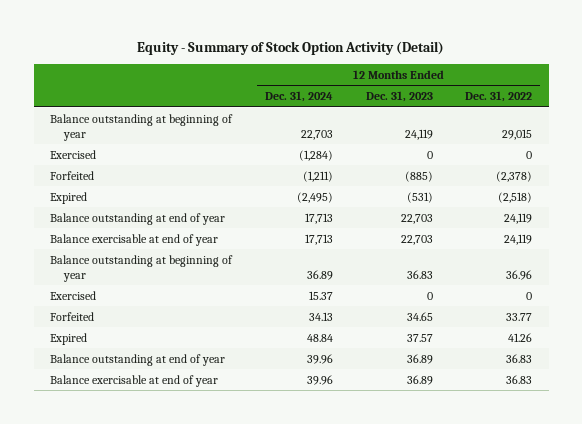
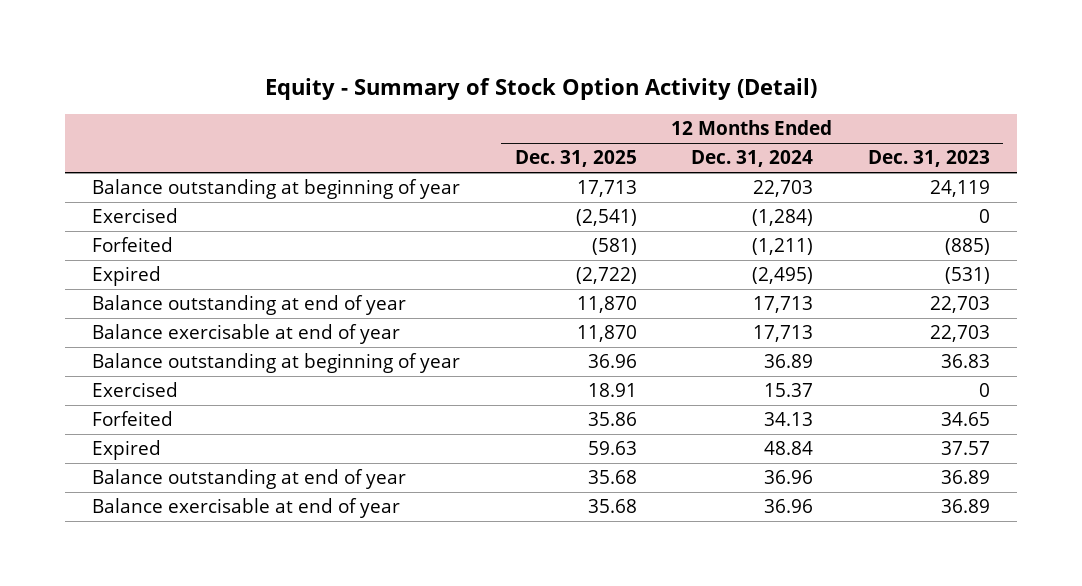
[465,91,533,103] Dec. 31, 2022 -> none
none -> [514,150,637,168] Dec. 31, 2025
[306,353,333,364] 39.96 -> [764,470,814,485] 36.96
[306,374,333,385] 39.96 -> [764,499,814,514] 36.96

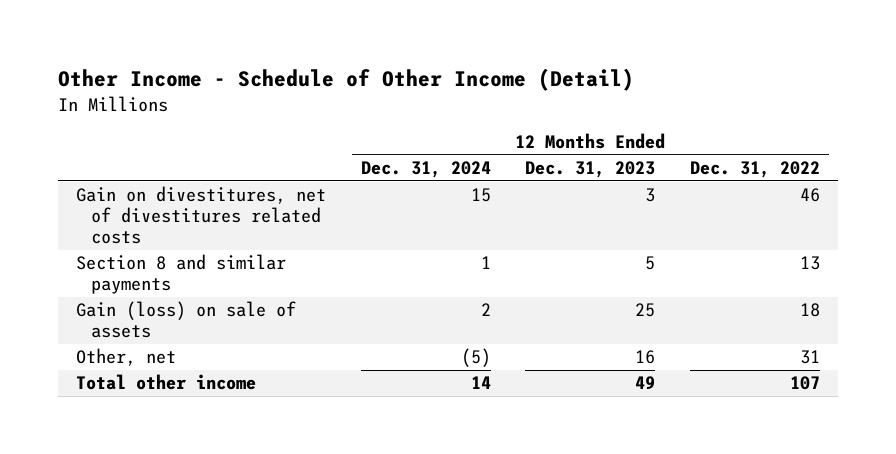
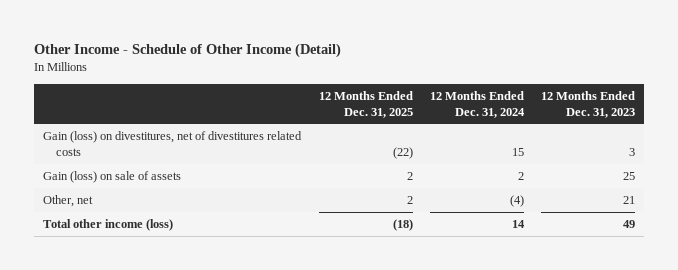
[690,161,821,179] Dec. 31, 2022 -> none
none -> [318,90,413,118] 12 Months Ended Dec. 31, 2025
[75,254,286,295] Section 8 and similar payments -> none
[75,186,326,245] Gain on divestitures, net of divestitures related costs -> [43,130,303,156] Gain (loss) on divestitures, net of divestitures related costs
[460,348,491,368] (5) -> [509,194,524,207] (4)
[635,350,656,365] 16 -> [623,195,636,204] 21
[75,374,256,391] Total other income -> [43,218,174,231] Total other income (loss)

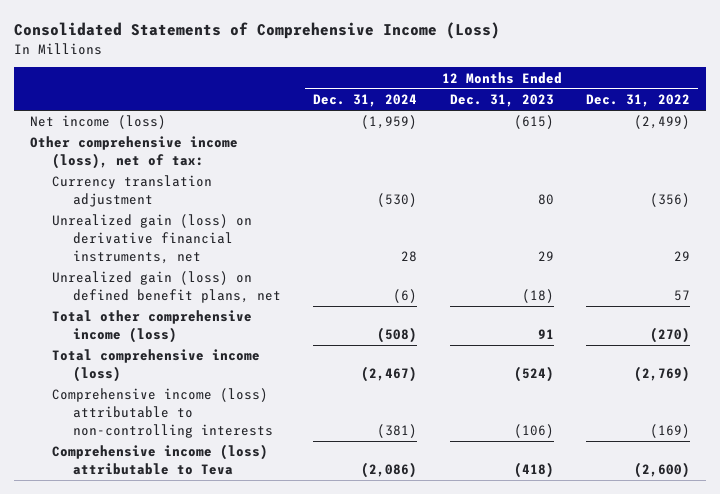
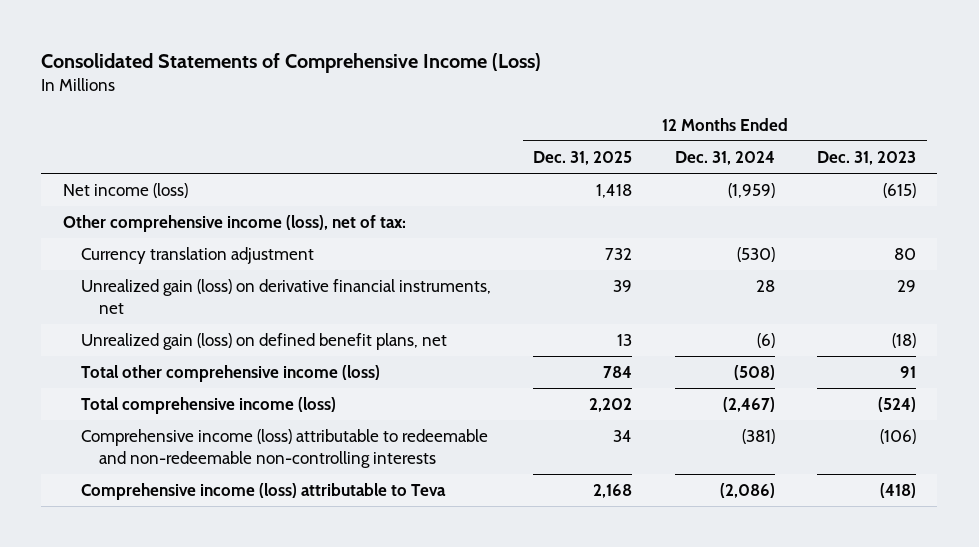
[586,94,691,108] Dec. 31, 2022 -> none
none -> [533,150,633,165] Dec. 31, 2025
[51,388,274,438] Comprehensive income (loss) attributable to non-controlling interests -> [80,429,488,468] Comprehensive income (loss) attributable to redeemable and non-redeemable non-controlling interests

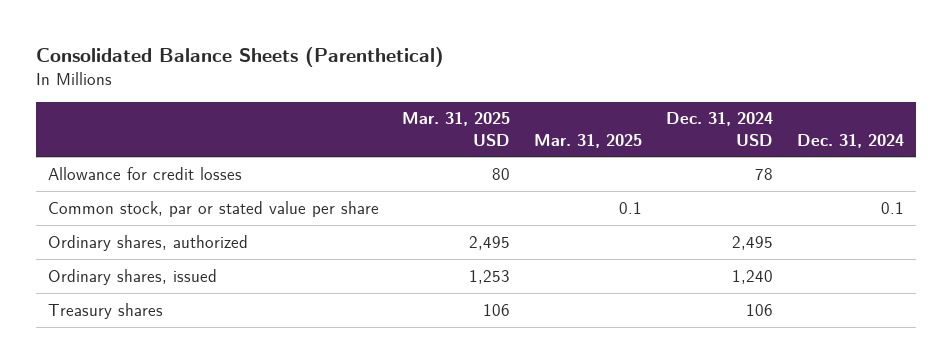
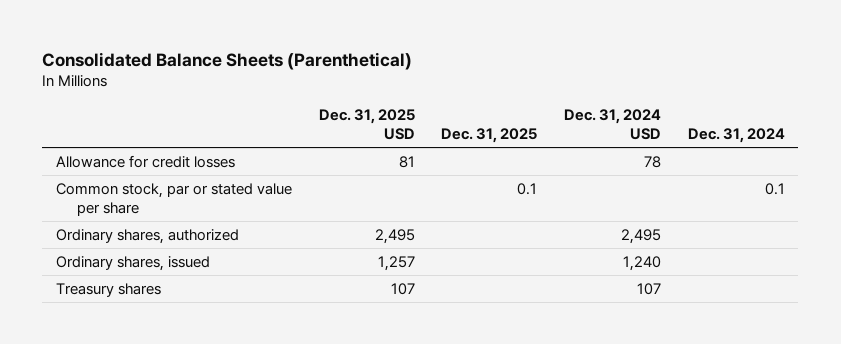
[402,112,511,146] Mar. 31, 2025 USD -> none
[534,133,643,148] Mar. 31, 2025 -> none
none -> [318,109,415,141] Dec. 31, 2025 USD
none -> [441,128,538,144] Dec. 31, 2025
[746,303,774,316] 106 -> [637,282,662,295] 107

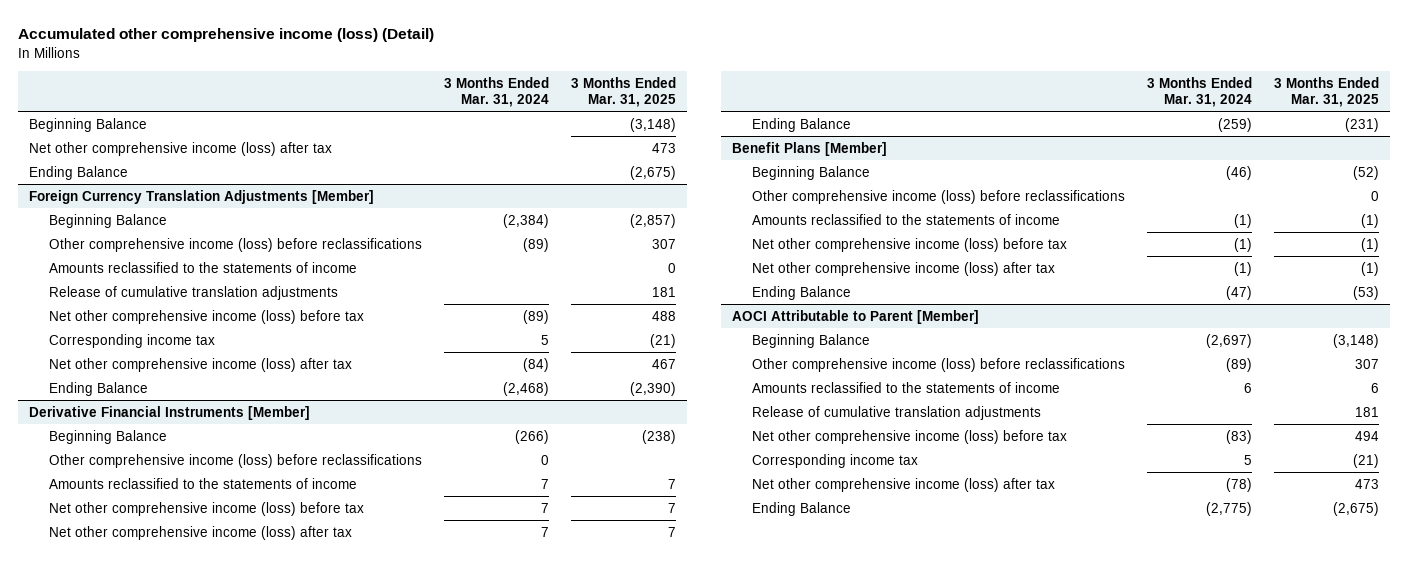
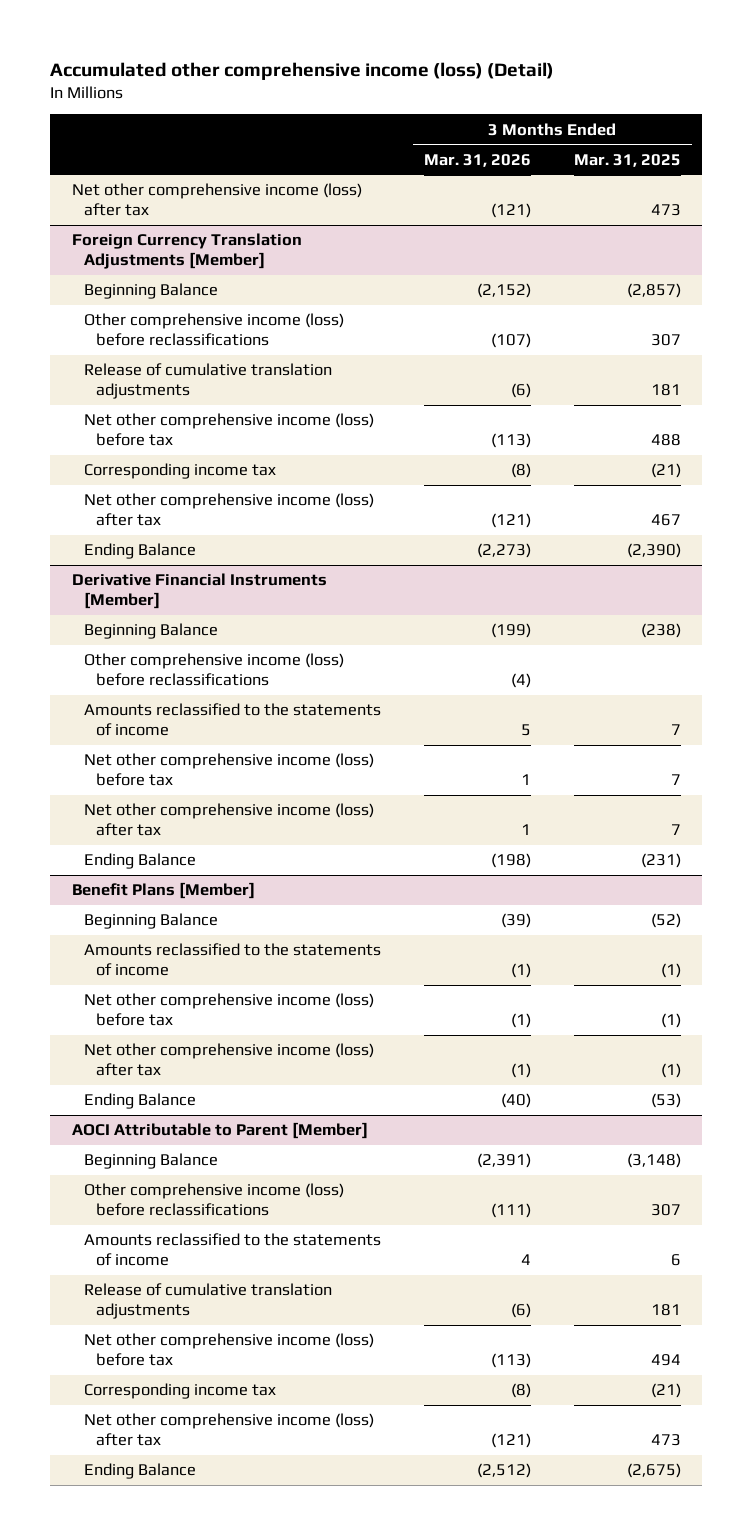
[443,76,549,107] 3 Months Ended Mar. 31, 2024 -> none
none -> [423,153,531,167] Mar. 31, 2026
[29,117,148,132] Beginning Balance -> none
[29,165,129,180] Ending Balance -> none
[48,261,357,273] Amounts reclassified to the statements of income -> none
[751,189,1125,204] Other comprehensive income (loss) before reclassifications -> none

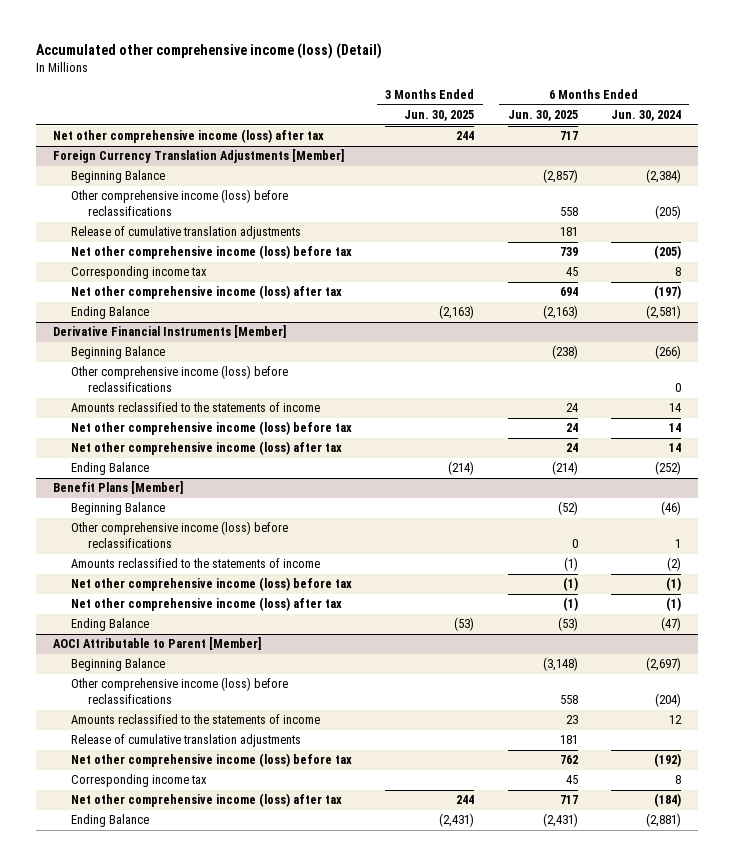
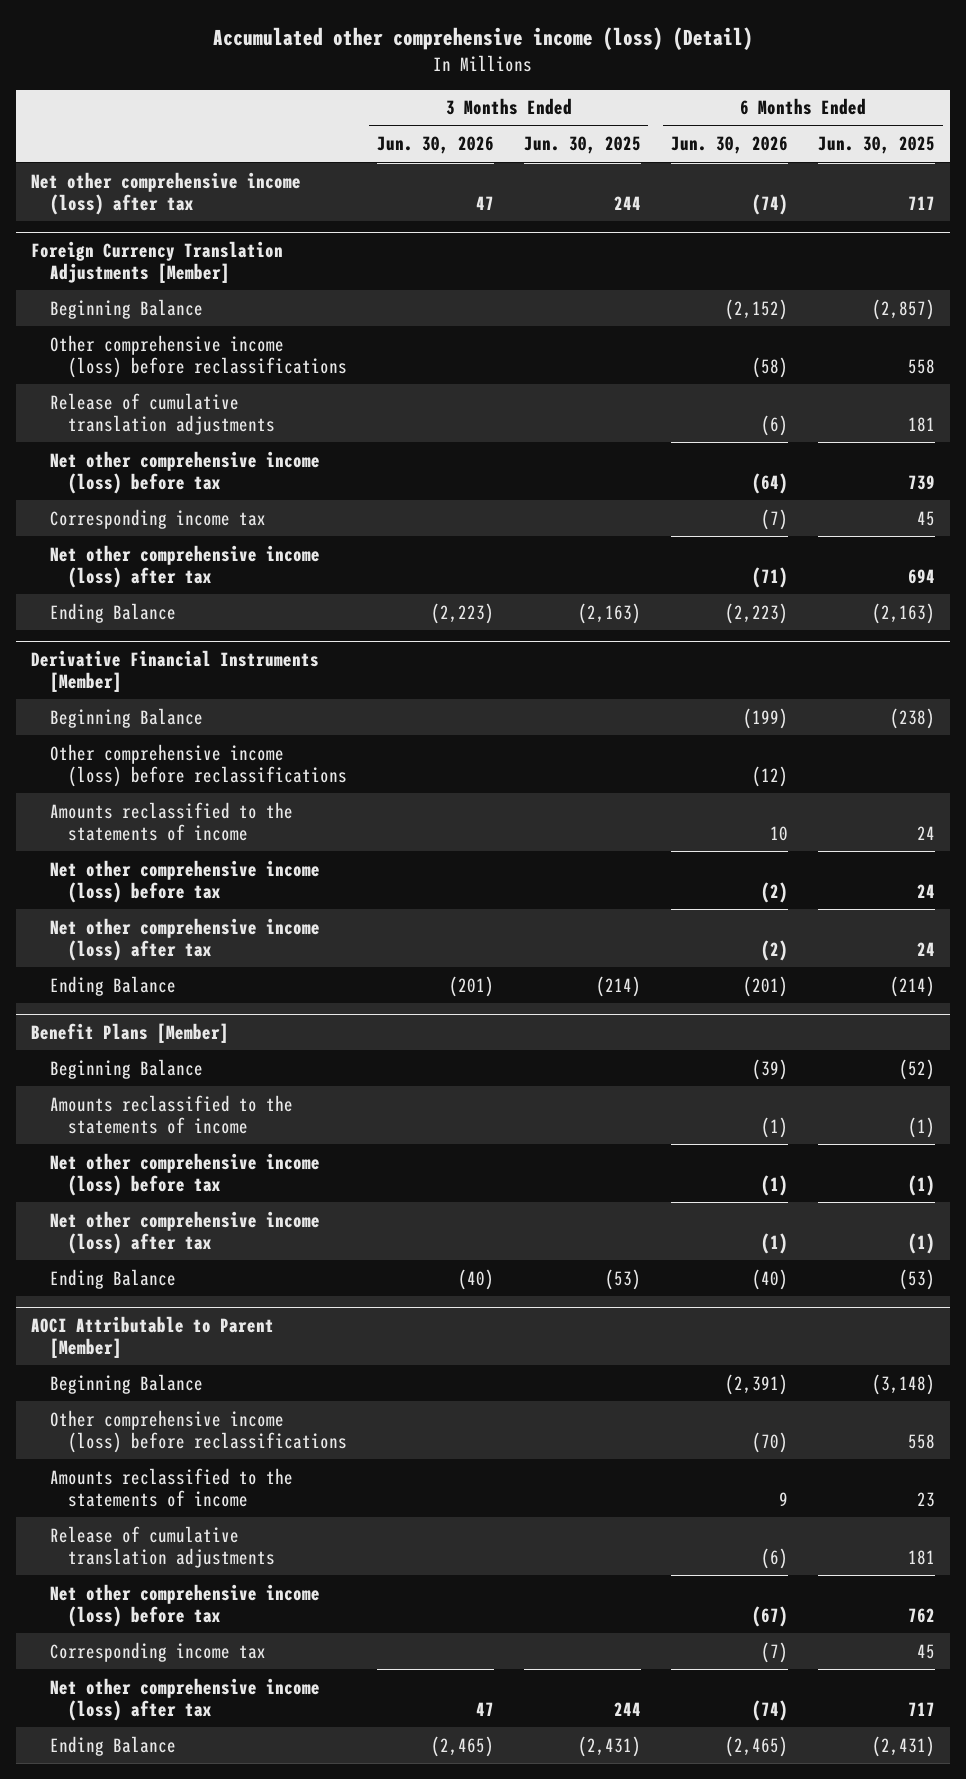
[611,110,682,122] Jun. 30, 2024 -> none
none -> [376,136,494,155] Jun. 30, 2026
none -> [671,136,789,155] Jun. 30, 2026
[70,521,288,548] Other comprehensive income (loss) before reclassifications -> none

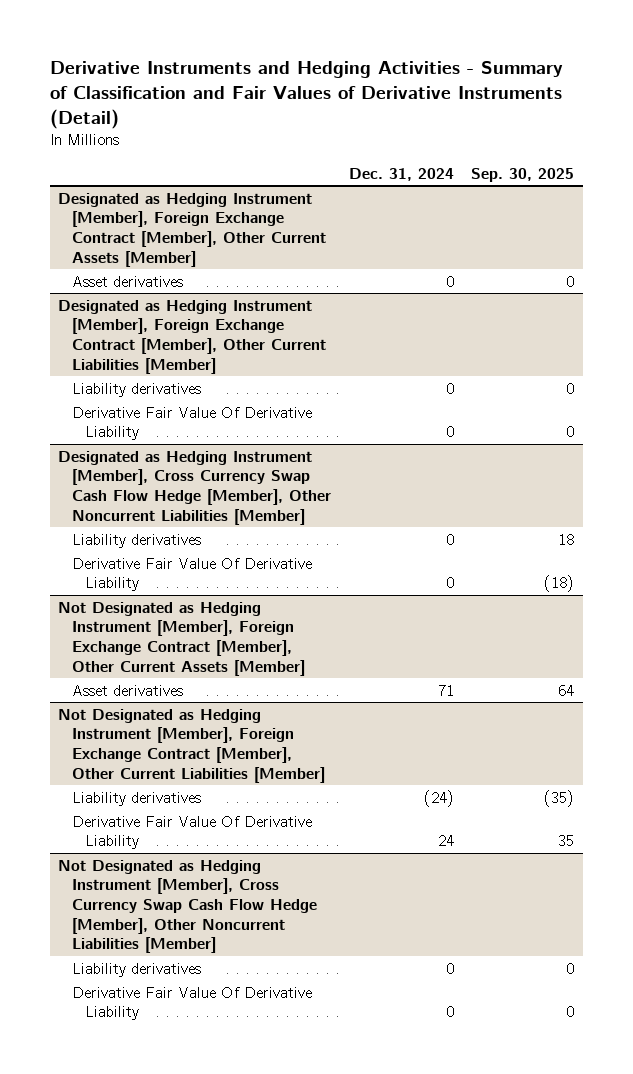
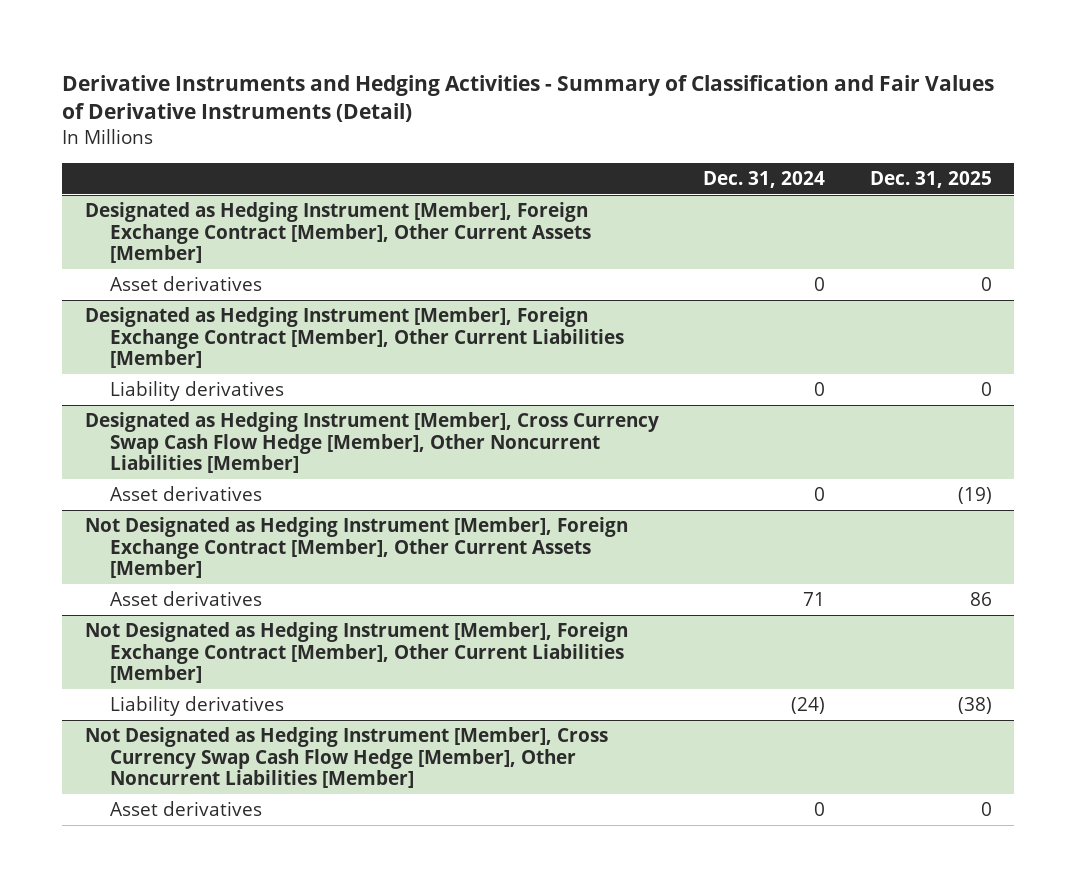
[471,167,575,182] Sep. 30, 2025 -> none
none -> [869,170,992,188] Dec. 31, 2025
[71,406,312,441] Derivative Fair Value Of Derivative Liability -> none
[71,533,201,548] Liability derivatives -> none
[71,557,312,592] Derivative Fair Value Of Derivative Liability -> none
none -> [109,485,262,501] Asset derivatives
[71,815,312,850] Derivative Fair Value Of Derivative Liability -> none
[71,962,201,977] Liability derivatives -> none
[71,986,312,1021] Derivative Fair Value Of Derivative Liability -> none
none -> [109,800,262,816] Asset derivatives

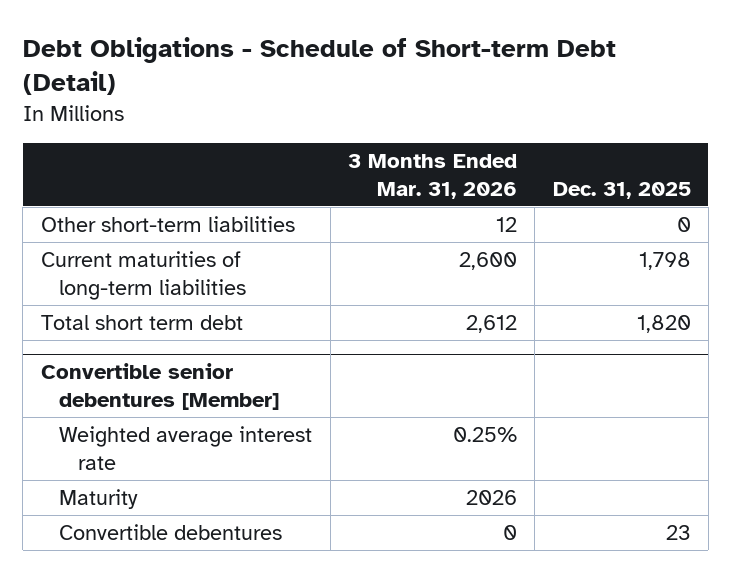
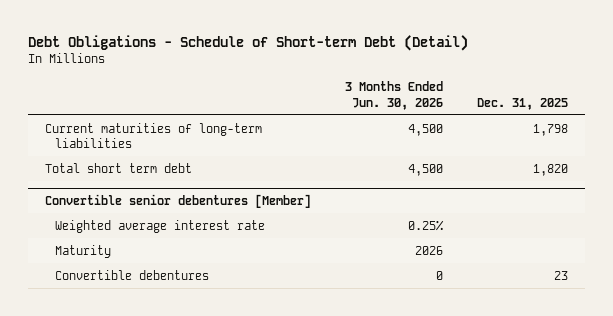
[347,153,517,199] 3 Months Ended Mar. 31, 2026 -> none
none -> [344,81,443,110] 3 Months Ended Jun. 30, 2026
[40,215,295,232] Other short-term liabilities -> none

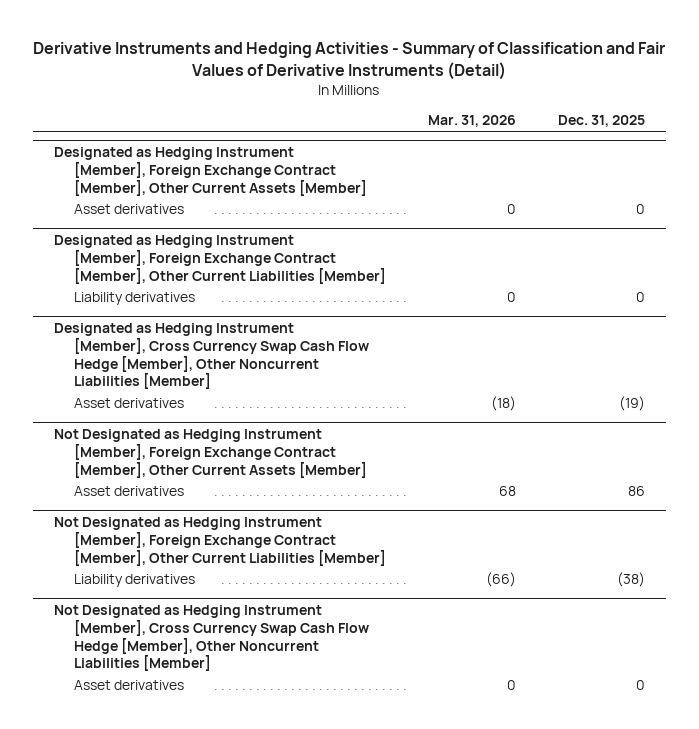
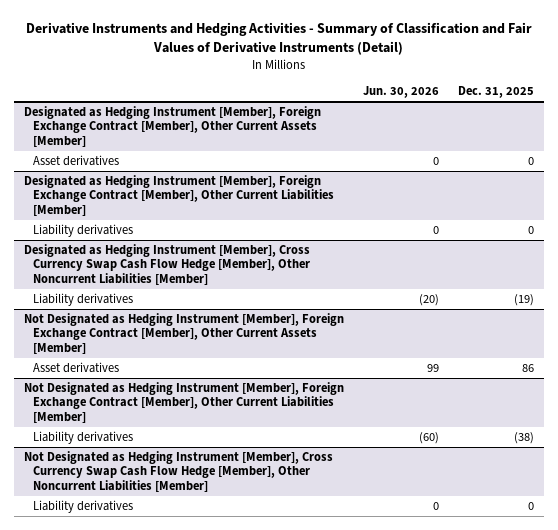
[428,115,517,128] Mar. 31, 2026 -> none
none -> [362,86,439,99] Jun. 30, 2026
[74,398,185,409] Asset derivatives -> none
none -> [32,293,133,307] Liability derivatives
[74,680,185,691] Asset derivatives -> none
none -> [32,500,133,514] Liability derivatives

